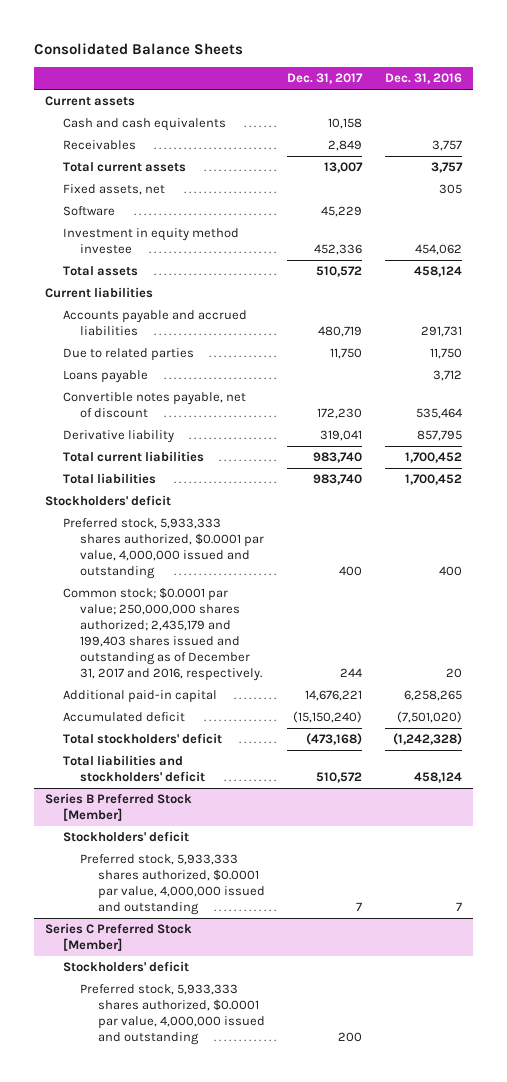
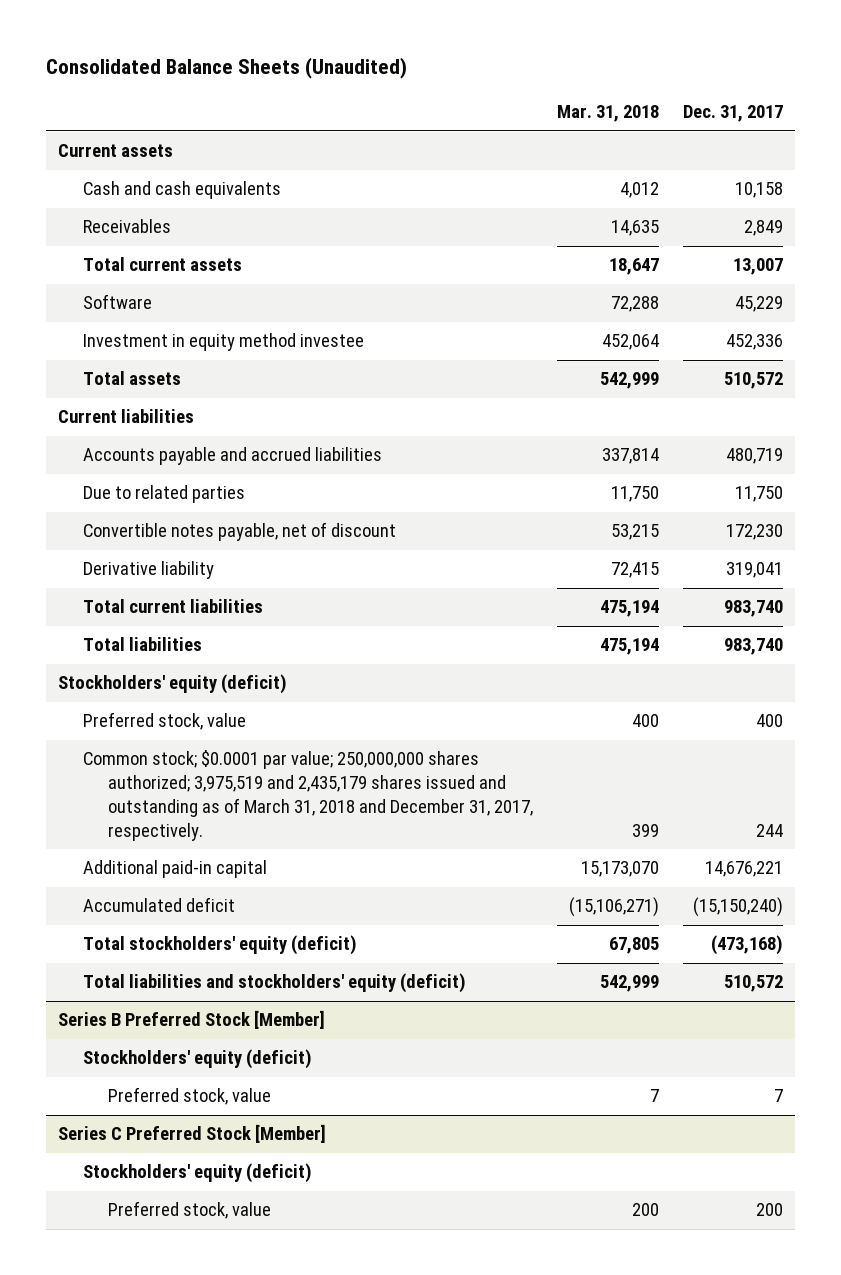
[34,43,244,56] Consolidated Balance Sheets -> [45,57,407,80] Consolidated Balance Sheets (Unaudited)
[384,73,462,85] Dec. 31, 2016 -> none
none -> [557,105,660,123] Mar. 31, 2018
[62,184,165,196] Fixed assets, net -> none
[62,370,148,384] Loans payable -> none
[45,495,172,507] Stockholders' deficit -> [57,674,287,695] Stockholders' equity (deficit)
[62,518,265,579] Preferred stock, 5,933,333 shares authorized, $0.0001 par value, 4,000,000 issued and outstanding -> [83,712,247,731] Preferred stock, value
[62,587,263,681] Common stock; $0.0001 par value; 250,000,000 shares authorized; 2,435,179 and 199,403 shares issued and outstanding as of December 31, 2017 and 2016, respectively. -> [83,750,534,841] Common stock; $0.0001 par value; 250,000,000 shares authorized; 3,975,519 and 2,435,179 shares issued and outstanding as of March 31, 2018 and December 31, 2017, respectively.
[62,733,222,745] Total stockholders' deficit -> [83,935,358,956] Total stockholders' equity (deficit)
[62,755,206,783] Total liabilities and stockholders' deficit -> [83,973,467,994] Total liabilities and stockholders' equity (deficit)
[62,831,189,843] Stockholders' deficit -> [83,1049,313,1070] Stockholders' equity (deficit)
[80,854,265,915] Preferred stock, 5,933,333 shares authorized, $0.0001 par value, 4,000,000 issued and outstanding -> [108,1087,272,1106] Preferred stock, value
[62,961,189,973] Stockholders' deficit -> [83,1163,313,1184] Stockholders' equity (deficit)
[80,984,265,1045] Preferred stock, 5,933,333 shares authorized, $0.0001 par value, 4,000,000 issued and outstanding -> [108,1201,272,1220] Preferred stock, value

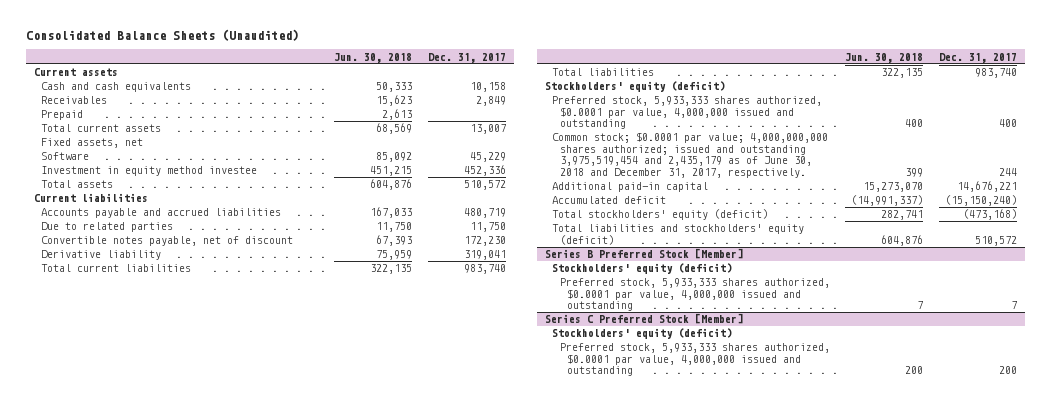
[557,105,660,123] Mar. 31, 2018 -> none
none -> [334,52,413,63] Jun. 30, 2018
none -> [41,110,84,121] Prepaid
none -> [41,138,144,149] Fixed assets, net
[83,712,247,731] Preferred stock, value -> [552,96,823,130] Preferred stock, 5,933,333 shares authorized, $0.0001 par value, 4,000,000 issued and outstanding
[83,750,534,841] Common stock; $0.0001 par value; 250,000,000 shares authorized; 3,975,519 and 2,435,179 shares issued and outstanding as of March 31, 2018 and December 31, 2017, respectively. -> [552,132,829,178] Common stock; $0.0001 par value; 4,000,000,000 shares authorized; issued and outstanding 3,975,519,454 and 2,435,179 as of June 30, 2018 and December 31, 2017, respectively.
[108,1087,272,1106] Preferred stock, value -> [559,278,830,312] Preferred stock, 5,933,333 shares authorized, $0.0001 par value, 4,000,000 issued and outstanding
[108,1201,272,1220] Preferred stock, value -> [559,343,830,377] Preferred stock, 5,933,333 shares authorized, $0.0001 par value, 4,000,000 issued and outstanding

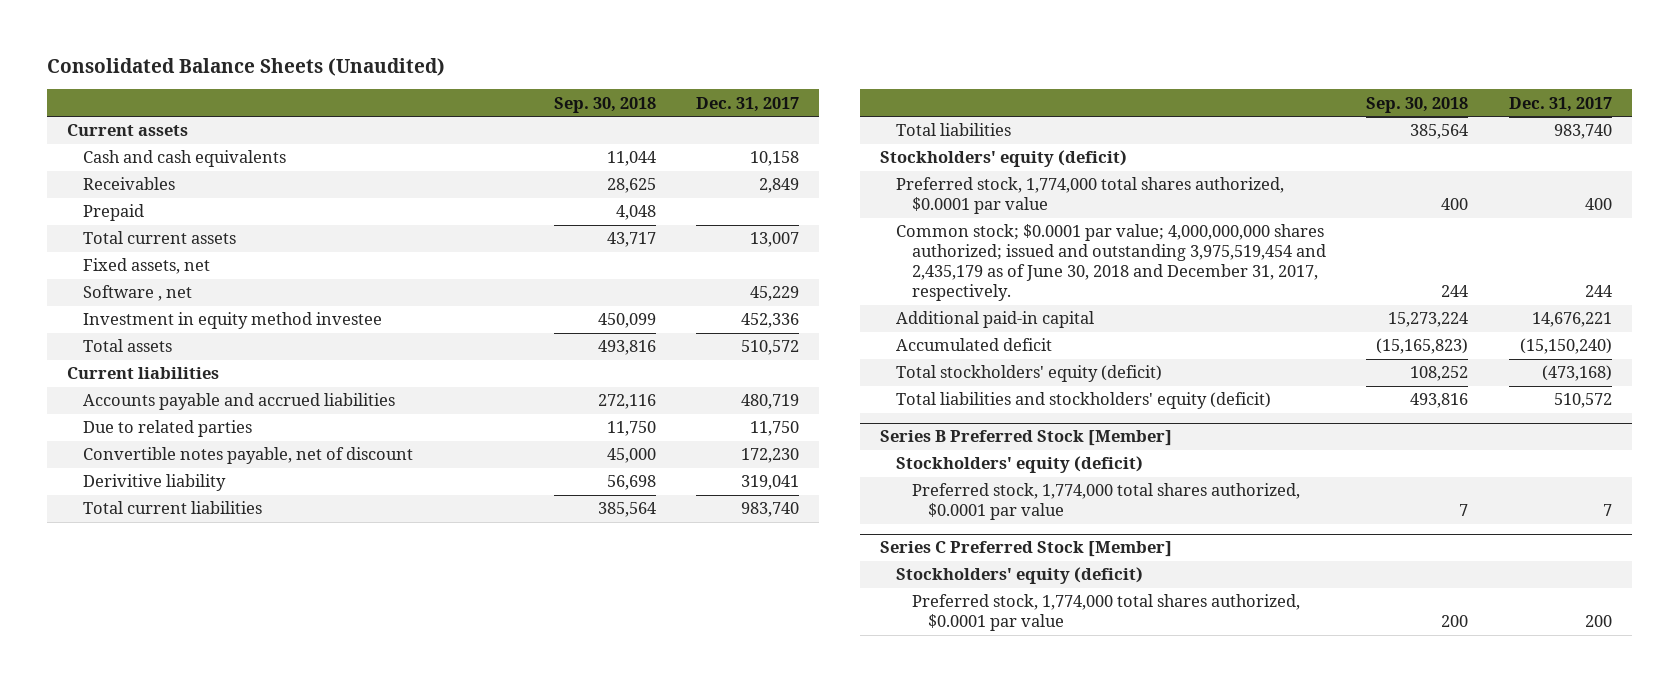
[334,52,413,63] Jun. 30, 2018 -> none
none -> [553,96,656,113] Sep. 30, 2018
[41,152,90,161] Software -> [83,285,193,302] Software , net
[41,250,162,261] Derivative liability -> [83,474,227,492] Derivitive liability
[552,96,823,130] Preferred stock, 5,933,333 shares authorized, $0.0001 par value, 4,000,000 issued and outstanding -> [896,177,1285,215] Preferred stock, 1,774,000 total shares authorized, $0.0001 par value
[559,278,830,312] Preferred stock, 5,933,333 shares authorized, $0.0001 par value, 4,000,000 issued and outstanding -> [912,483,1301,521] Preferred stock, 1,774,000 total shares authorized, $0.0001 par value
[559,343,830,377] Preferred stock, 5,933,333 shares authorized, $0.0001 par value, 4,000,000 issued and outstanding -> [912,594,1301,632] Preferred stock, 1,774,000 total shares authorized, $0.0001 par value

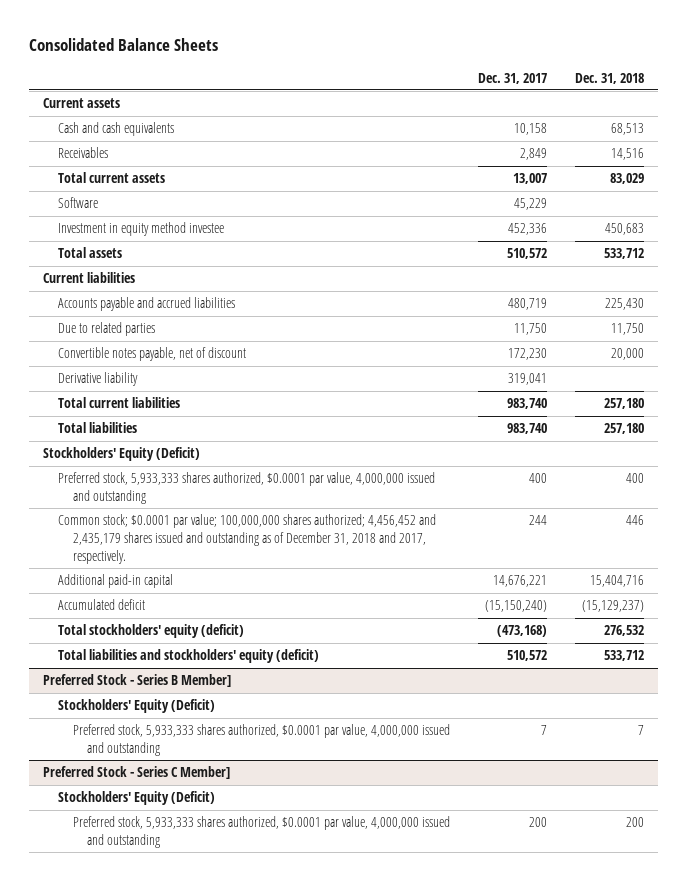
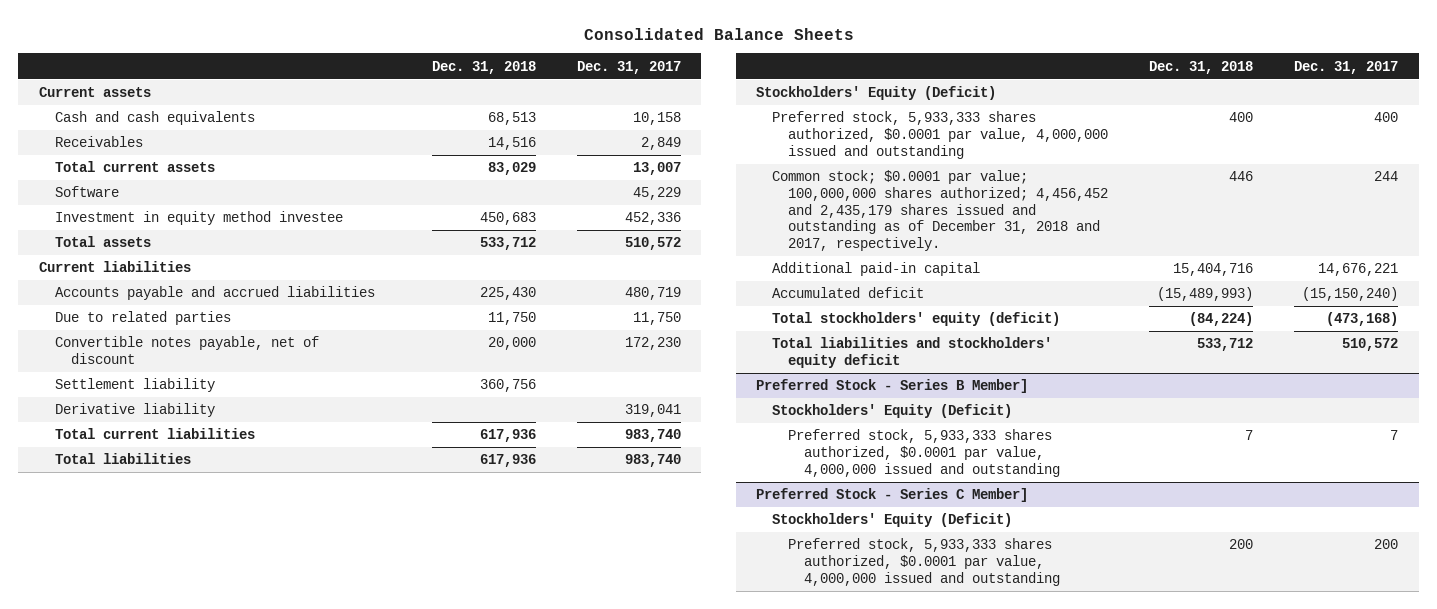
none -> [54,378,215,393] Settlement liability
[603,398,644,410] 257,180 -> [479,429,536,443] 617,936
[603,423,644,435] 257,180 -> [479,454,536,468] 617,936
[581,600,644,613] (15,129,237) -> [1157,287,1254,302] (15,489,993)
[603,625,644,637] 276,532 -> [1189,312,1254,327] (84,224)
[58,649,320,664] Total liabilities and stockholders' equity (deficit) -> [772,337,1053,368] Total liabilities and stockholders' equity deficit

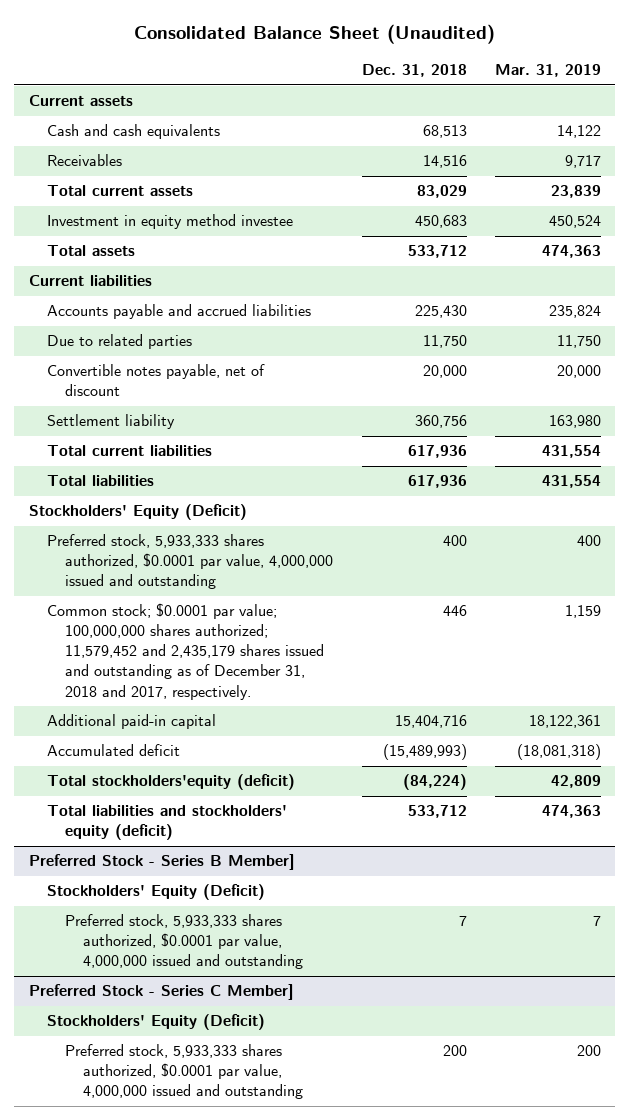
[583,27,854,40] Consolidated Balance Sheets -> [133,24,495,45] Consolidated Balance Sheet (Unaudited)
[576,60,681,74] Dec. 31, 2017 -> none
none -> [495,64,602,78] Mar. 31, 2019
[54,186,119,198] Software -> none
[54,403,215,418] Derivative liability -> none
[772,170,1109,252] Common stock; $0.0001 par value; 100,000,000 shares authorized; 4,456,452 and 2,435,179 shares issued and outstanding as of December 31, 2018 and 2017, respectively. -> [46,603,325,700] Common stock; $0.0001 par value; 100,000,000 shares authorized; 11,579,452 and 2,435,179 shares issued and outstanding as of December 31, 2018 and 2017, respectively.
[772,312,1061,327] Total stockholders' equity (deficit) -> [46,774,295,791] Total stockholders'equity (deficit)
[772,337,1053,368] Total liabilities and stockholders' equity deficit -> [46,805,287,841] Total liabilities and stockholders' equity (deficit)

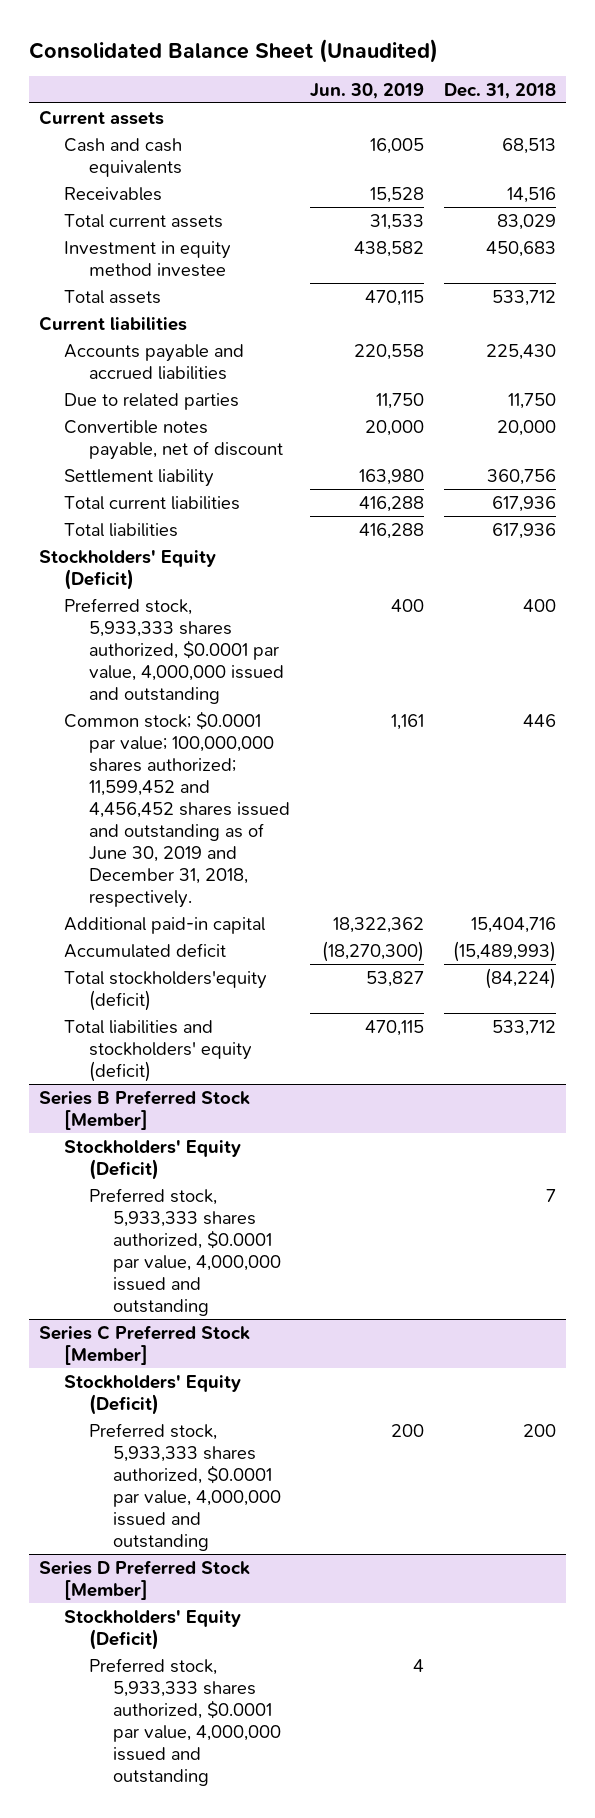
[495,64,602,78] Mar. 31, 2019 -> none
none -> [309,82,424,99] Jun. 30, 2019
[46,603,325,700] Common stock; $0.0001 par value; 100,000,000 shares authorized; 11,579,452 and 2,435,179 shares issued and outstanding as of December 31, 2018 and 2017, respectively. -> [63,710,290,908] Common stock; $0.0001 par value; 100,000,000 shares authorized; 11,599,452 and 4,456,452 shares issued and outstanding as of June 30, 2019 and December 31, 2018, respectively.
[28,854,294,871] Preferred Stock - Series B Member] -> [39,1089,251,1130] Series B Preferred Stock [Member]
[28,984,293,1001] Preferred Stock - Series C Member] -> [39,1324,251,1365] Series C Preferred Stock [Member]
none -> [39,1559,251,1600] Series D Preferred Stock [Member]
none -> [63,1609,241,1650] Stockholders' Equity (Deficit)
none -> [88,1657,282,1786] Preferred stock, 5,933,333 shares authorized, $0.0001 par value, 4,000,000 issued and outstanding

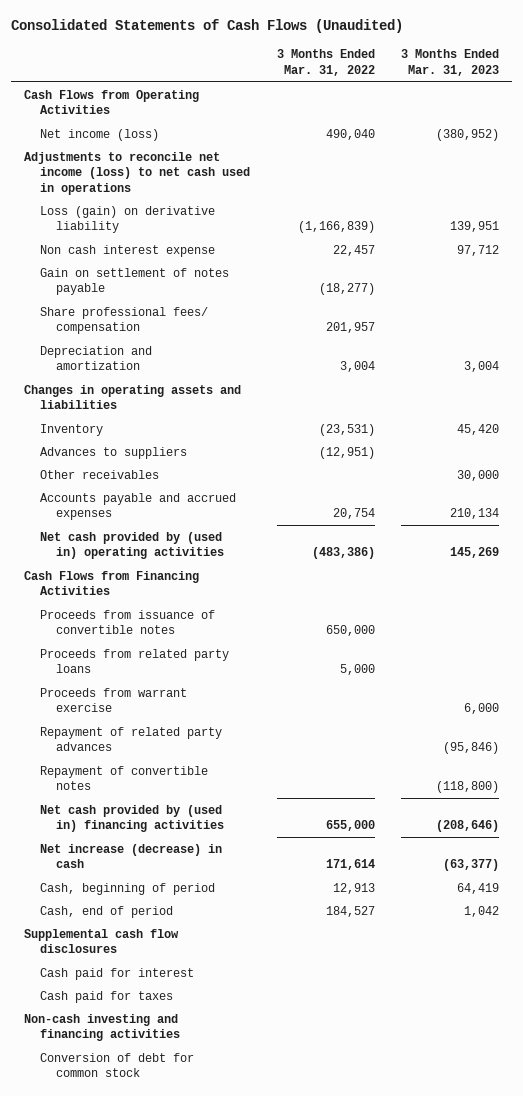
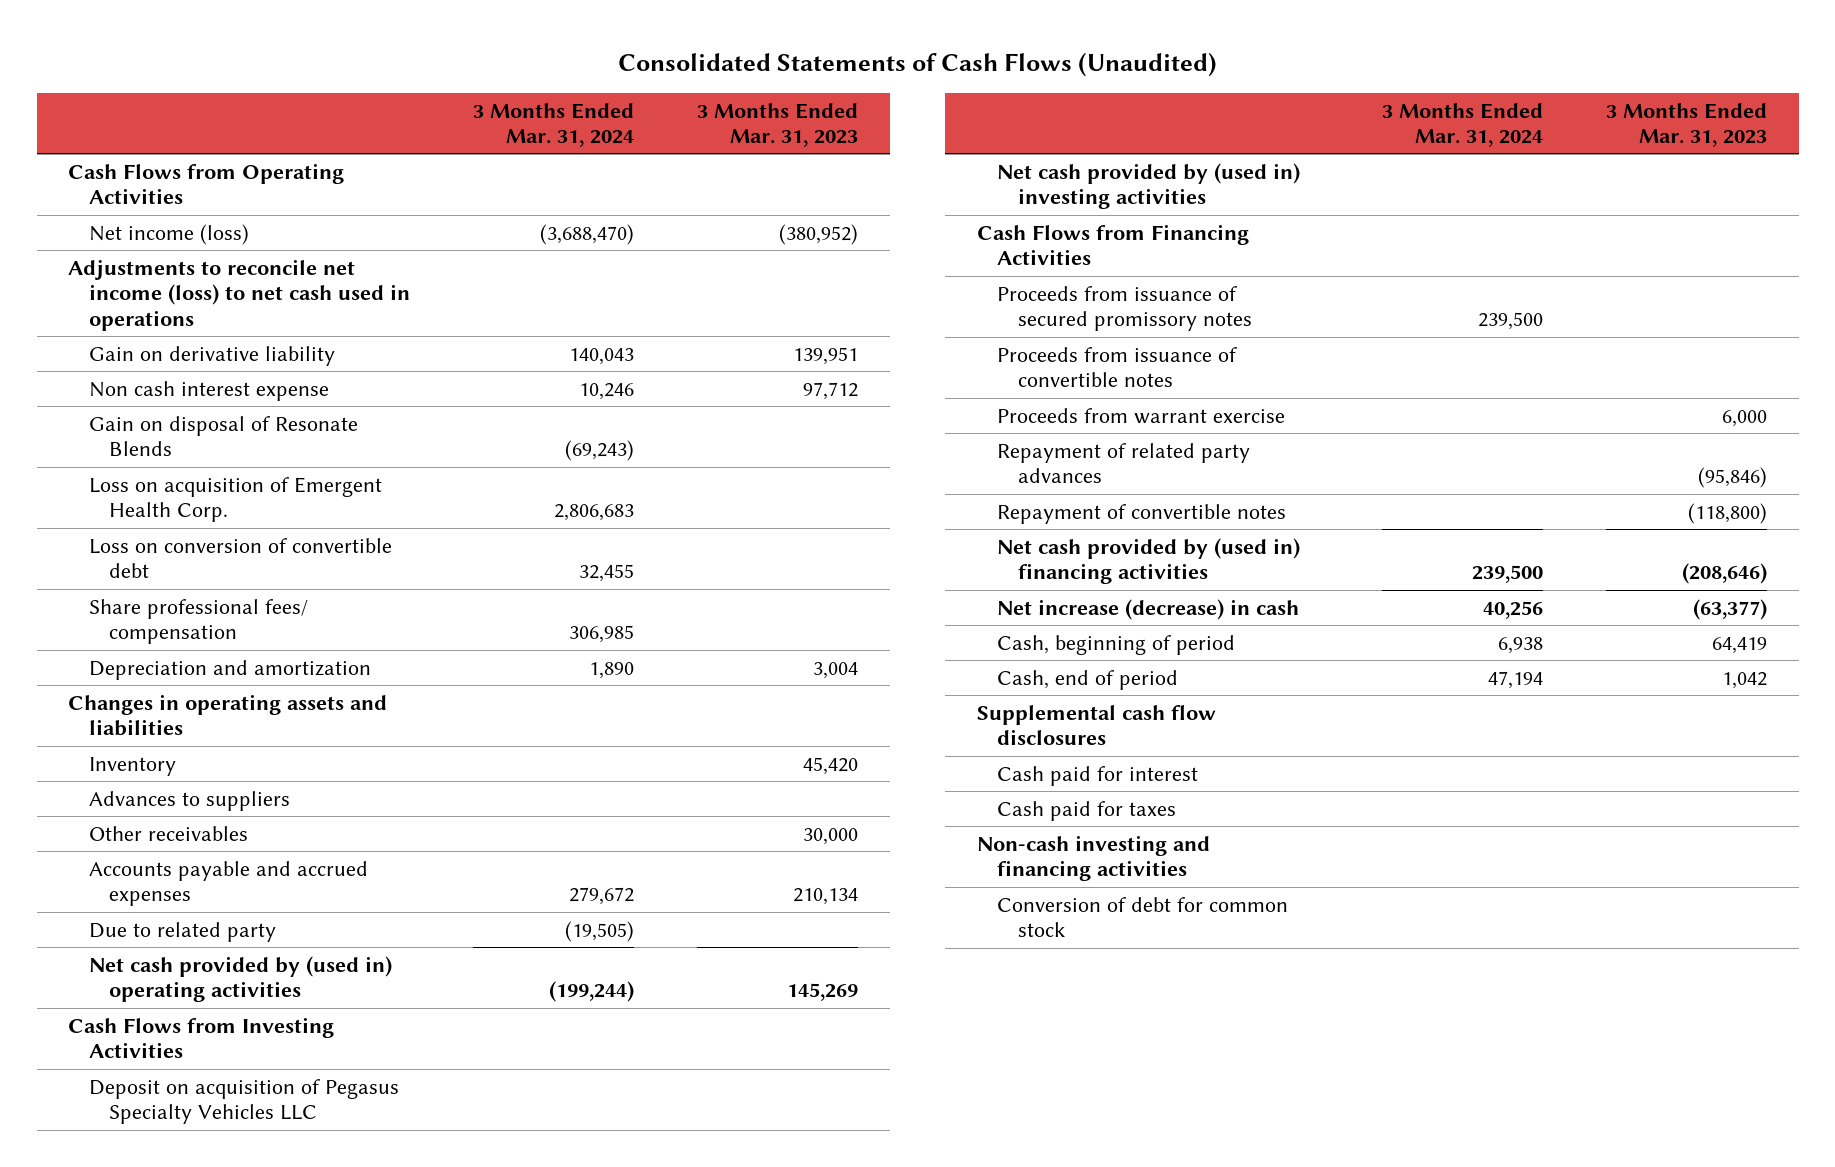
[276,49,375,76] 3 Months Ended Mar. 31, 2022 -> none
none -> [472,102,634,147] 3 Months Ended Mar. 31, 2024
[40,205,216,234] Loss (gain) on derivative liability -> [88,345,335,366] Gain on derivative liability
[40,267,230,296] Gain on settlement of notes payable -> none
none -> [88,415,358,457] Gain on disposal of Resonate Blends
none -> [88,476,382,523] Loss on acquisition of Emergent Health Corp.
none -> [88,537,392,579] Loss on conversion of convertible debt
none -> [88,921,276,942] Due to related party
none -> [68,1016,335,1059] Cash Flows from Investing Activities
none -> [88,1078,399,1125] Deposit on acquisition of Pegasus Specialty Vehicles LLC
none -> [997,162,1301,210] Net cash provided by (used in) investing activities
none -> [997,285,1252,332] Proceeds from issuance of secured promissory notes
[40,648,230,674] Proceeds from related party loans -> none

